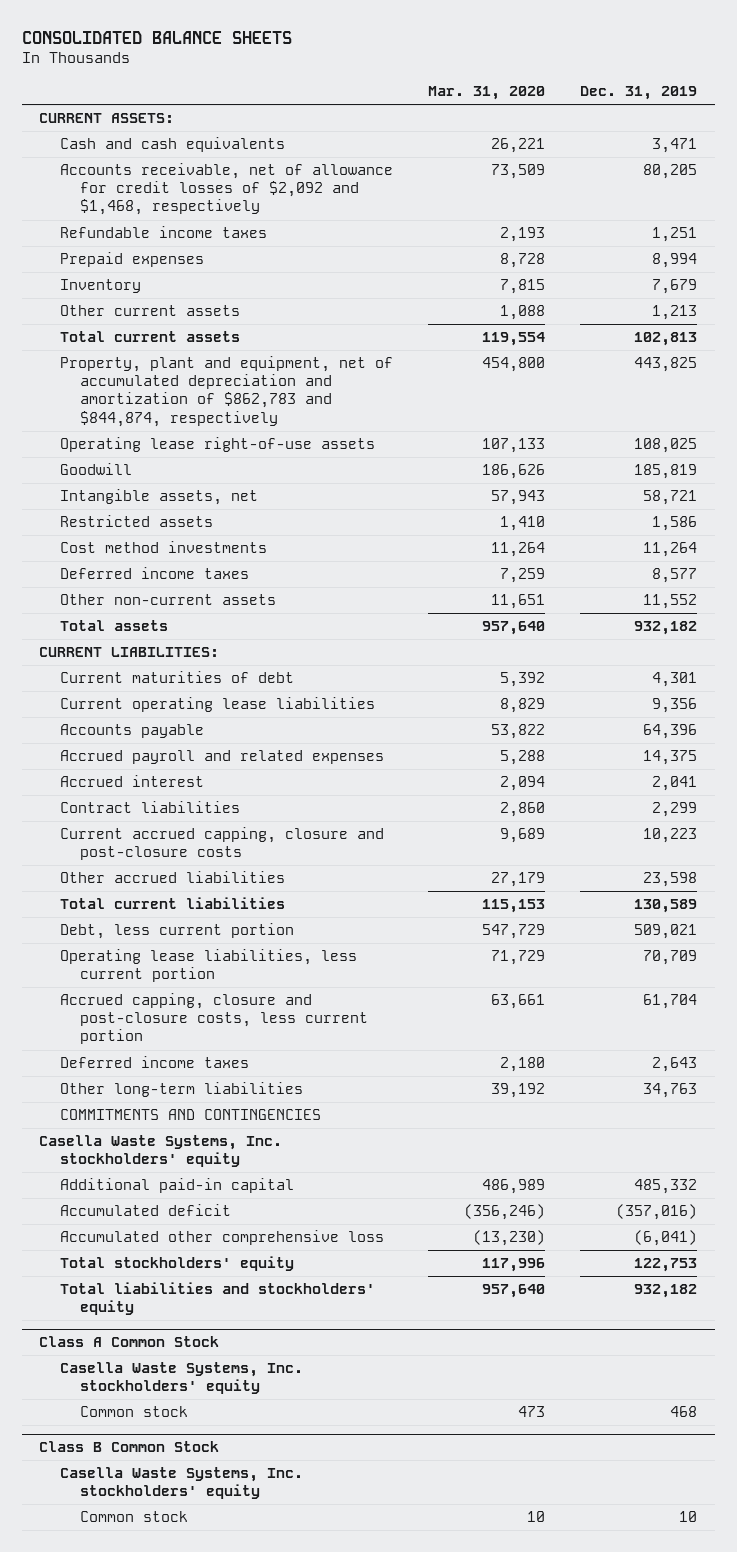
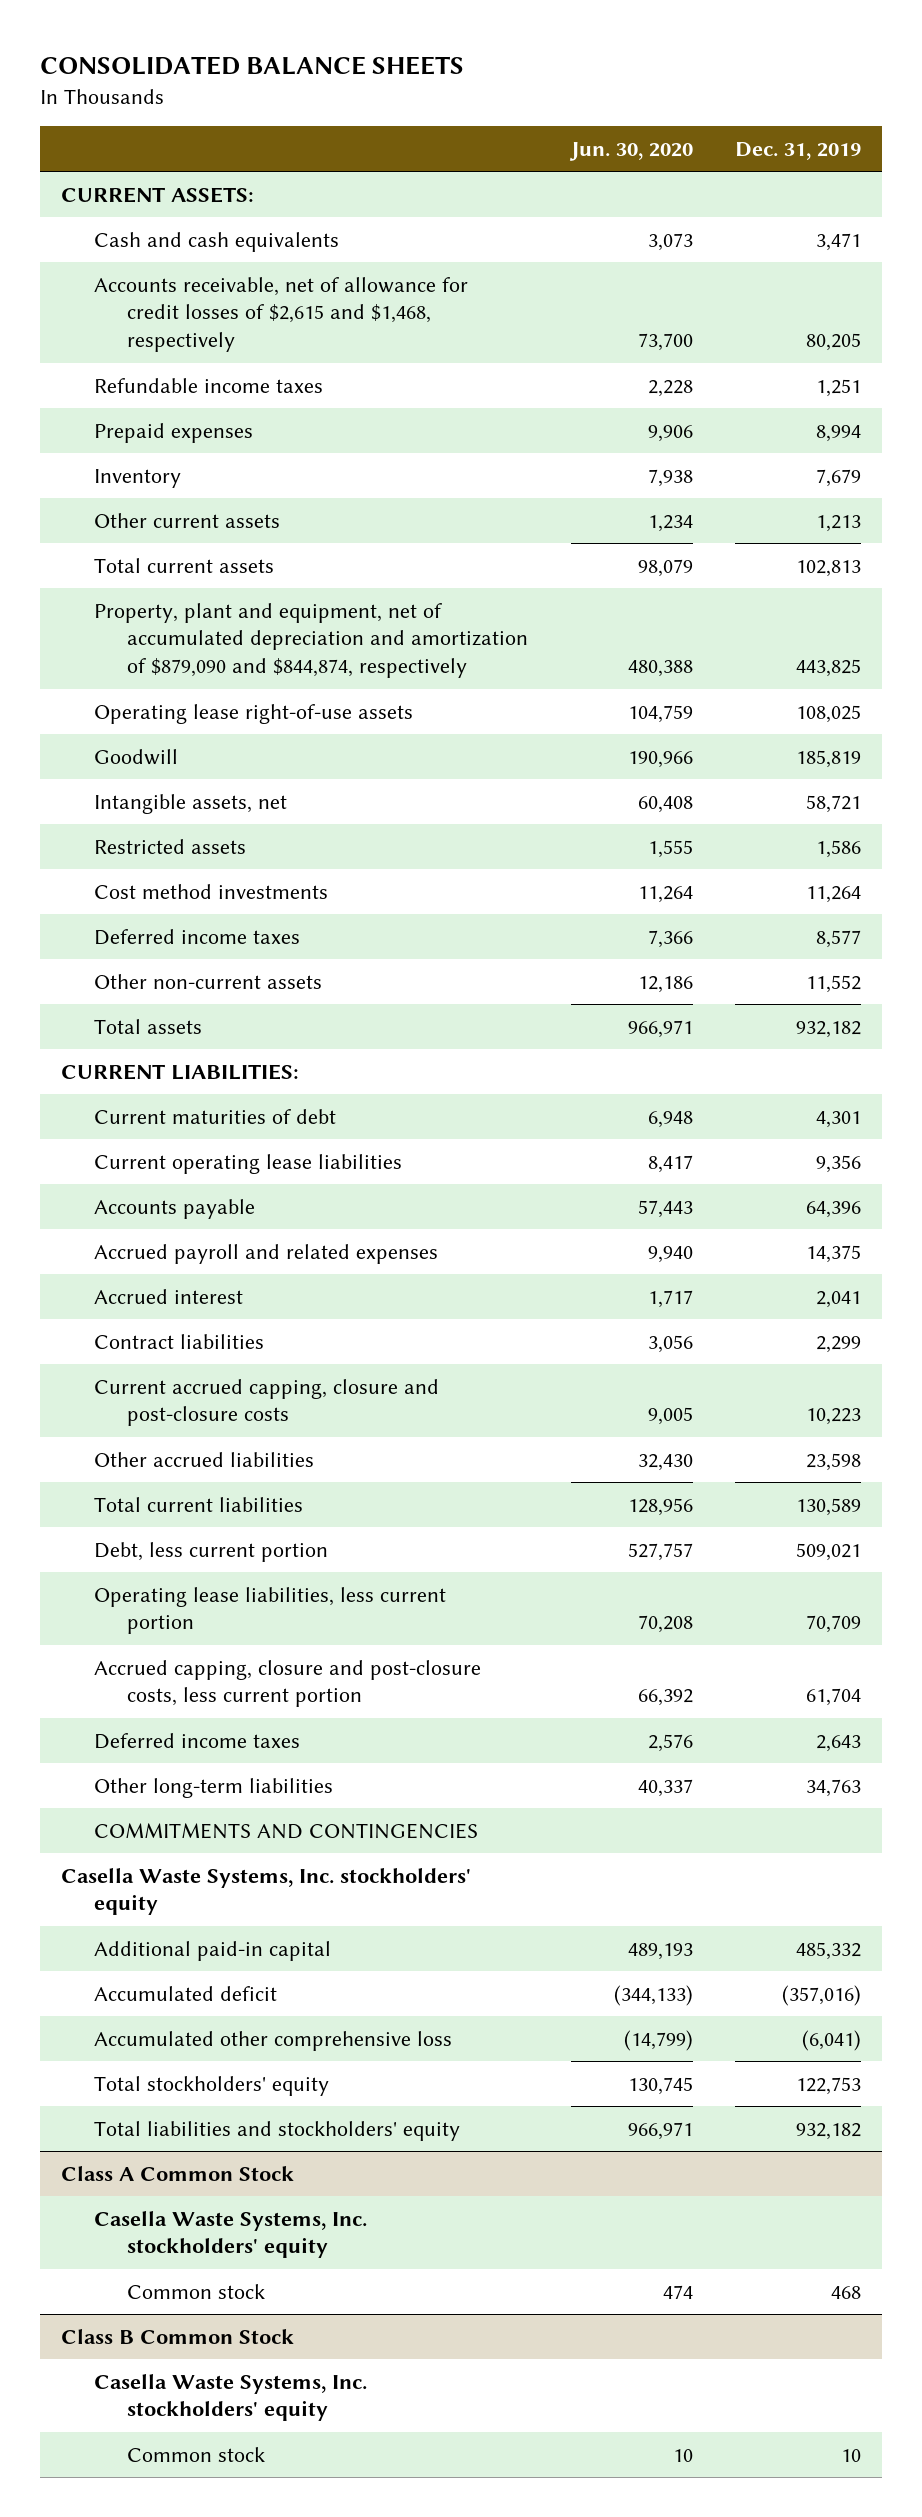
[428,85,546,100] Mar. 31, 2020 -> none
none -> [568,141,693,161] Jun. 30, 2020
[59,163,393,216] Accounts receivable, net of allowance for credit losses of $2,092 and $1,468, respectively -> [94,276,469,353] Accounts receivable, net of allowance for credit losses of $2,615 and $1,468, respectively
[59,356,393,427] Property, plant and equipment, net of accumulated depreciation and amortization of $862,783 and $844,874, respectively -> [94,602,529,679] Property, plant and equipment, net of accumulated depreciation and amortization of $879,090 and $844,874, respectively

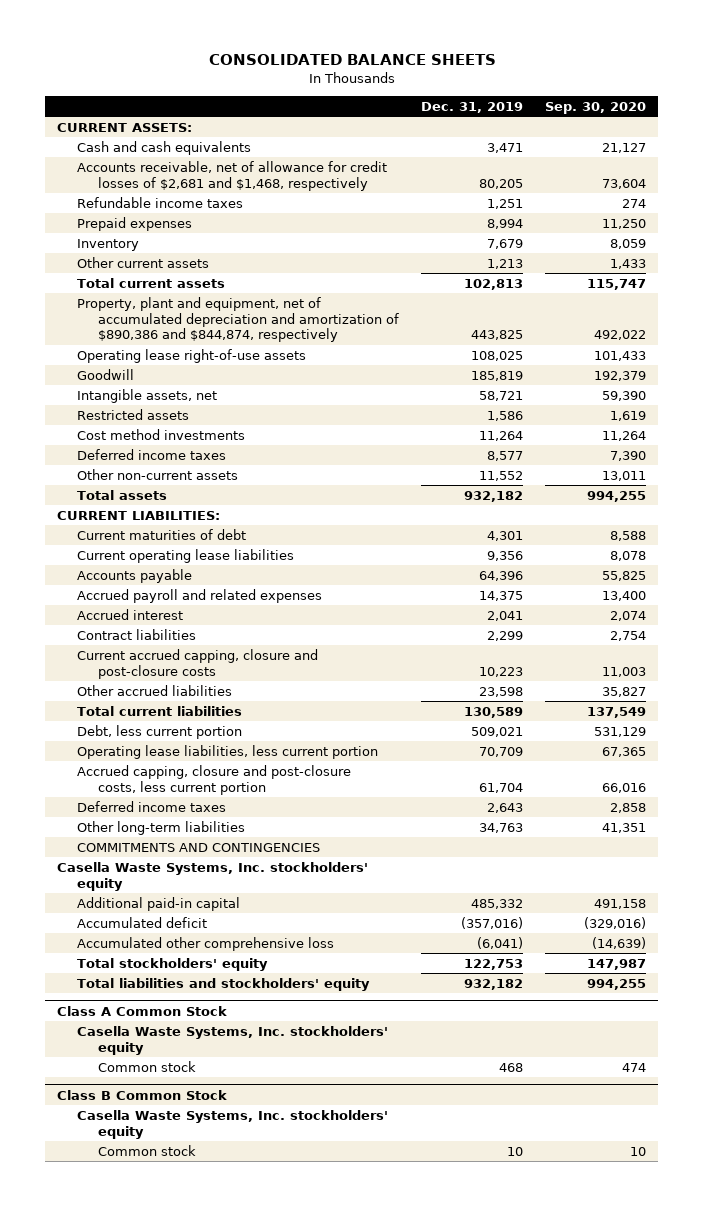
[568,141,693,161] Jun. 30, 2020 -> none
none -> [545,101,647,114] Sep. 30, 2020
[94,276,469,353] Accounts receivable, net of allowance for credit losses of $2,615 and $1,468, respectively -> [77,160,388,191] Accounts receivable, net of allowance for credit losses of $2,681 and $1,468, respectively
[94,602,529,679] Property, plant and equipment, net of accumulated depreciation and amortization of $879,090 and $844,874, respectively -> [77,296,399,343] Property, plant and equipment, net of accumulated depreciation and amortization of $890,386 and $844,874, respectively

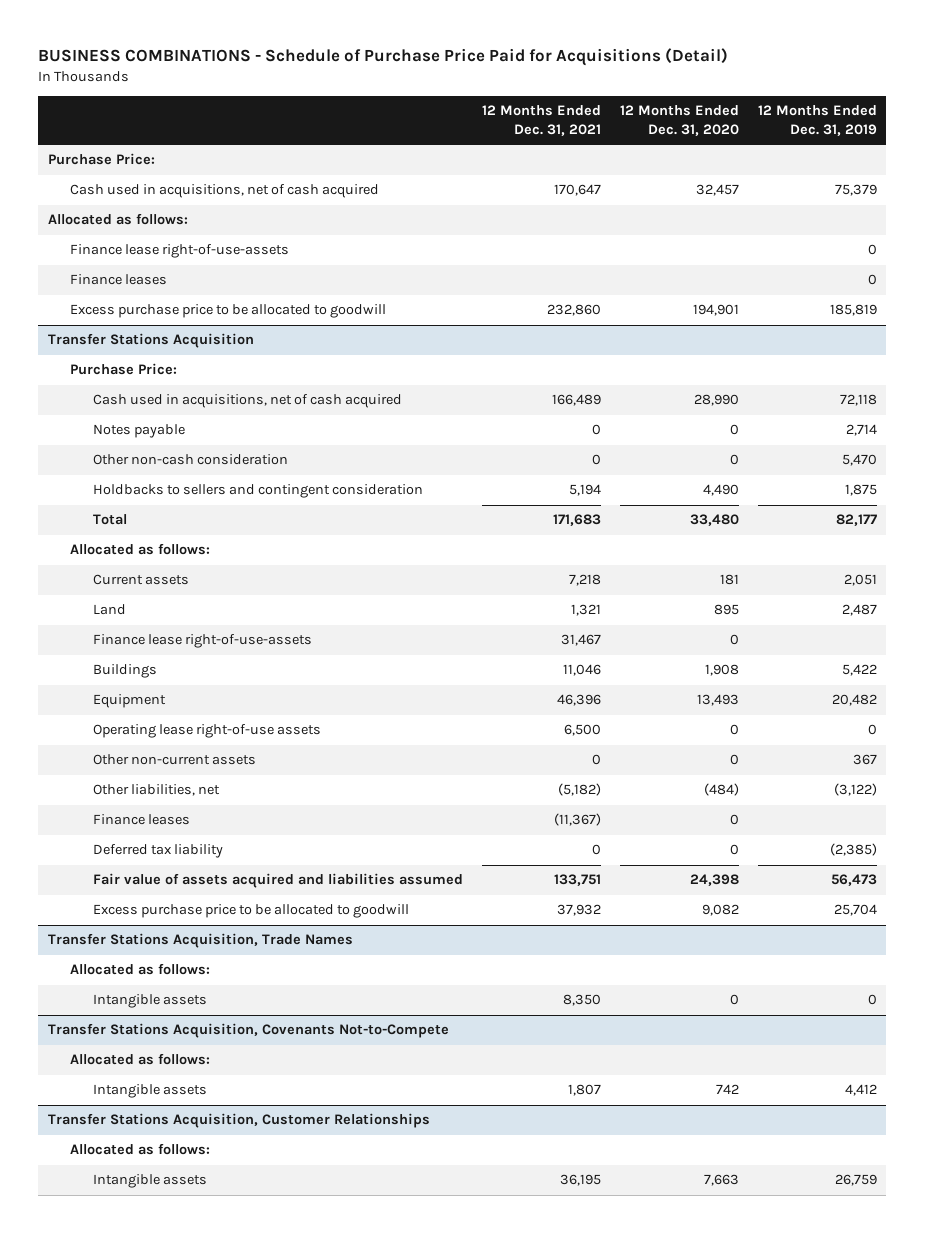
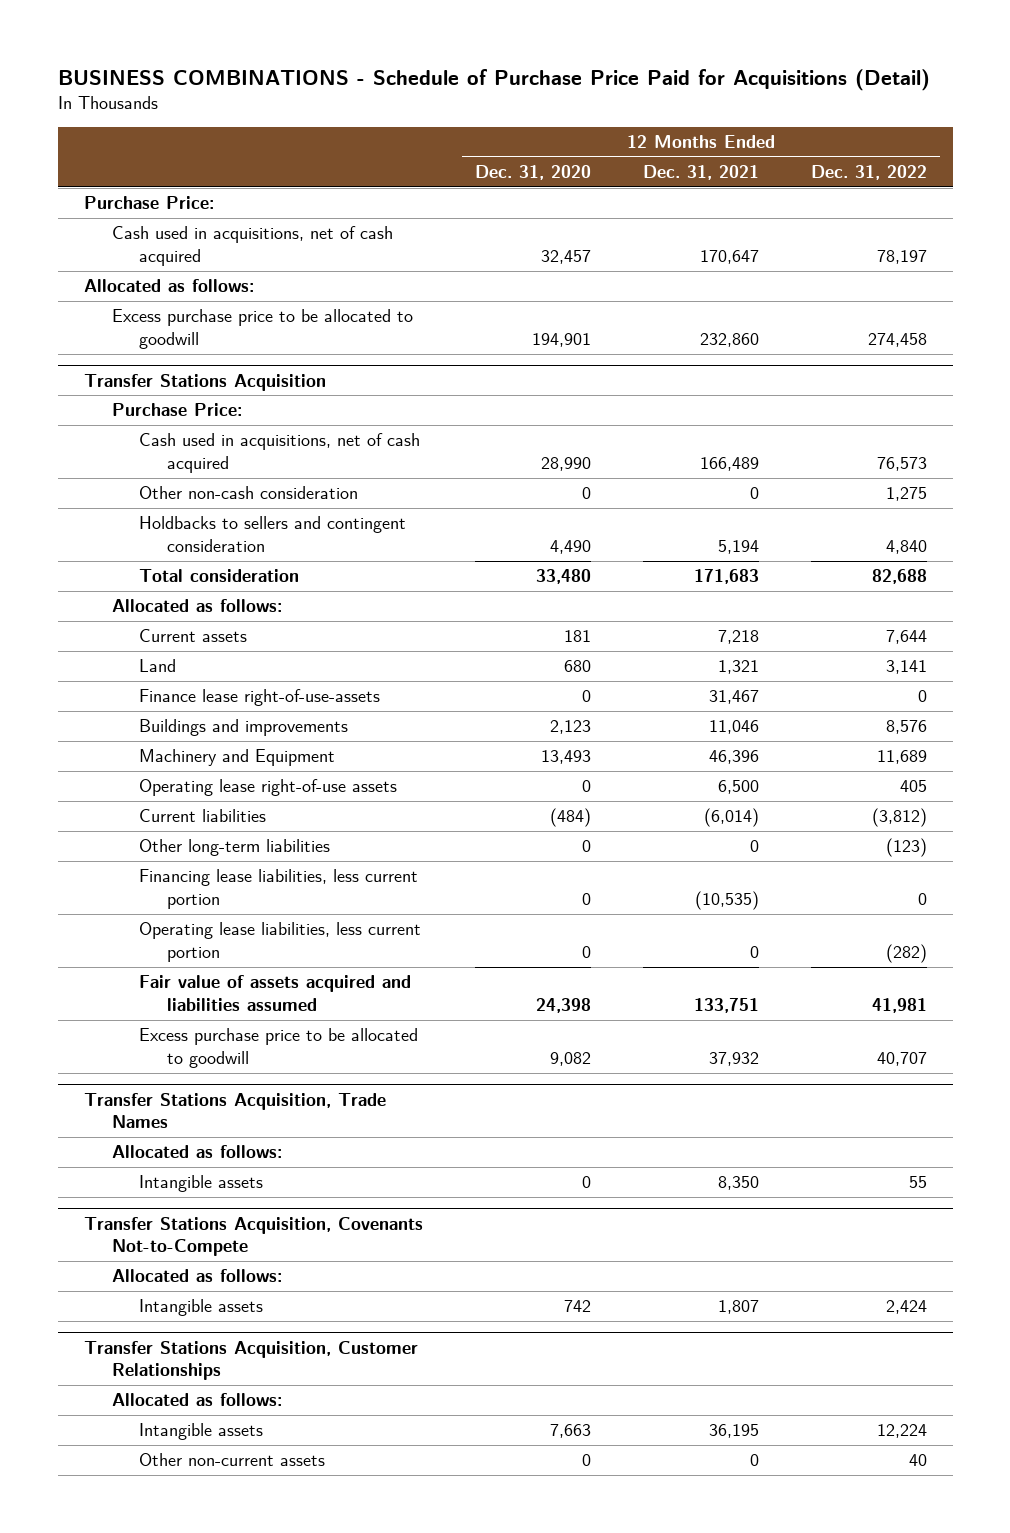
[757,105,877,137] 12 Months Ended Dec. 31, 2019 -> none
none -> [810,164,927,180] Dec. 31, 2022
[70,244,290,259] Finance lease right-of-use-assets -> none
[70,274,168,286] Finance leases -> none
[92,424,185,439] Notes payable -> none
[92,514,127,526] Total -> [139,569,300,583] Total consideration
[713,604,739,616] 895 -> [563,660,591,673] 680
[92,664,157,679] Buildings -> [139,719,349,737] Buildings and improvements
[704,664,739,677] 1,908 -> [549,720,591,735] 2,123
[92,694,166,709] Equipment -> [139,749,336,767] Machinery and Equipment
[92,754,256,766] Other non-current assets -> none
[92,784,220,797] Other liabilities, net -> none
[92,814,190,826] Finance leases -> none
[92,844,223,859] Deferred tax liability -> none
none -> [139,809,267,823] Current liabilities
none -> [139,839,331,857] Other long-term liabilities
none -> [139,869,419,910] Financing lease liabilities, less current portion
none -> [139,922,422,963] Operating lease liabilities, less current portion
none -> [139,1453,326,1467] Other non-current assets

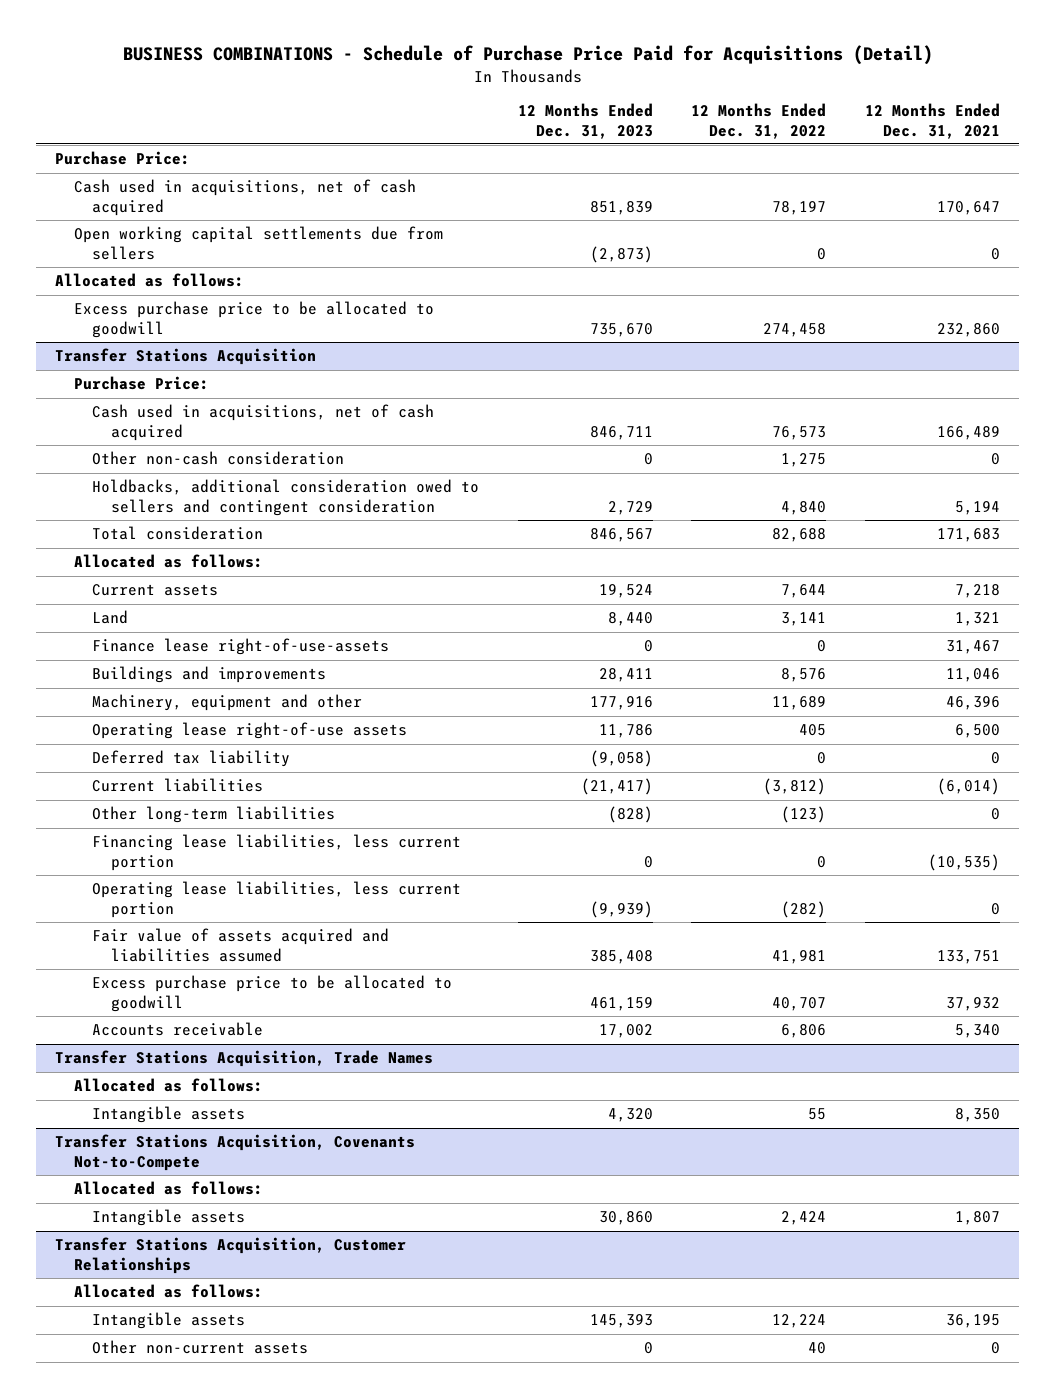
[474,164,591,180] Dec. 31, 2020 -> none
none -> [517,103,653,139] 12 Months Ended Dec. 31, 2023
none -> [73,226,443,260] Open working capital settlements due from sellers
[139,516,407,553] Holdbacks to sellers and contingent consideration -> [92,479,480,516] Holdbacks, additional consideration owed to sellers and contingent consideration
[139,749,336,767] Machinery and Equipment -> [92,694,363,712] Machinery, equipment and other
none -> [92,750,291,768] Deferred tax liability
none -> [92,1022,264,1037] Accounts receivable

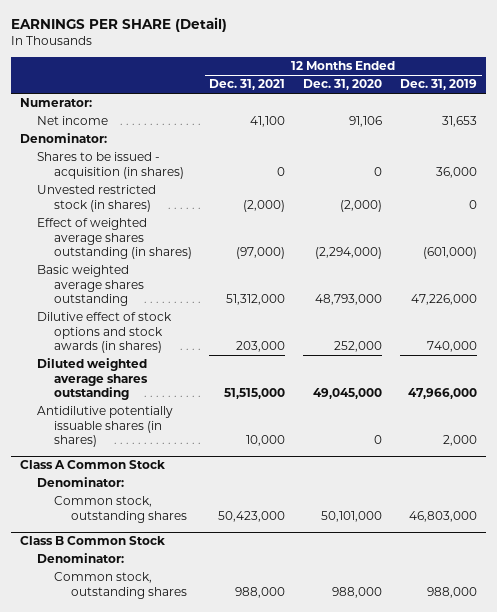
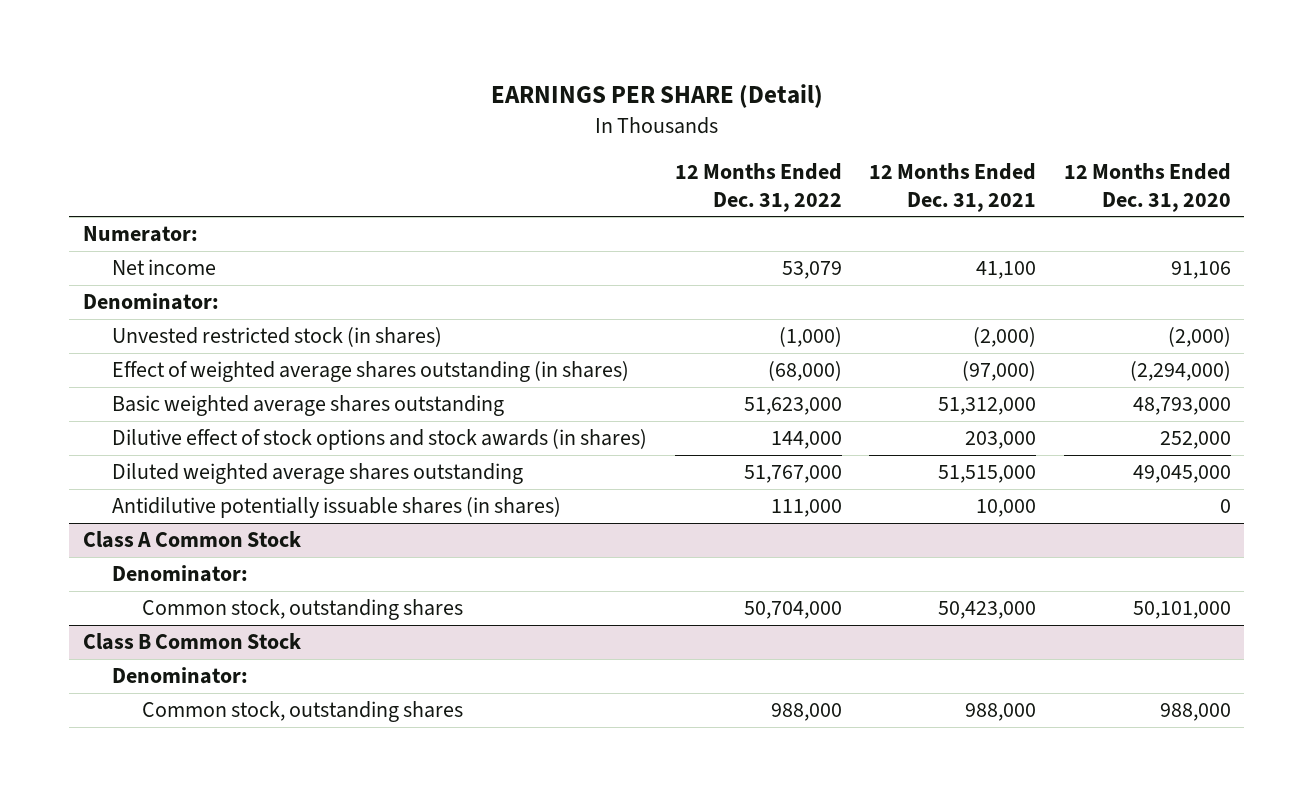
[400,79,478,91] Dec. 31, 2019 -> none
none -> [674,162,842,212] 12 Months Ended Dec. 31, 2022
[36,152,184,179] Shares to be issued - acquisition (in shares) -> none

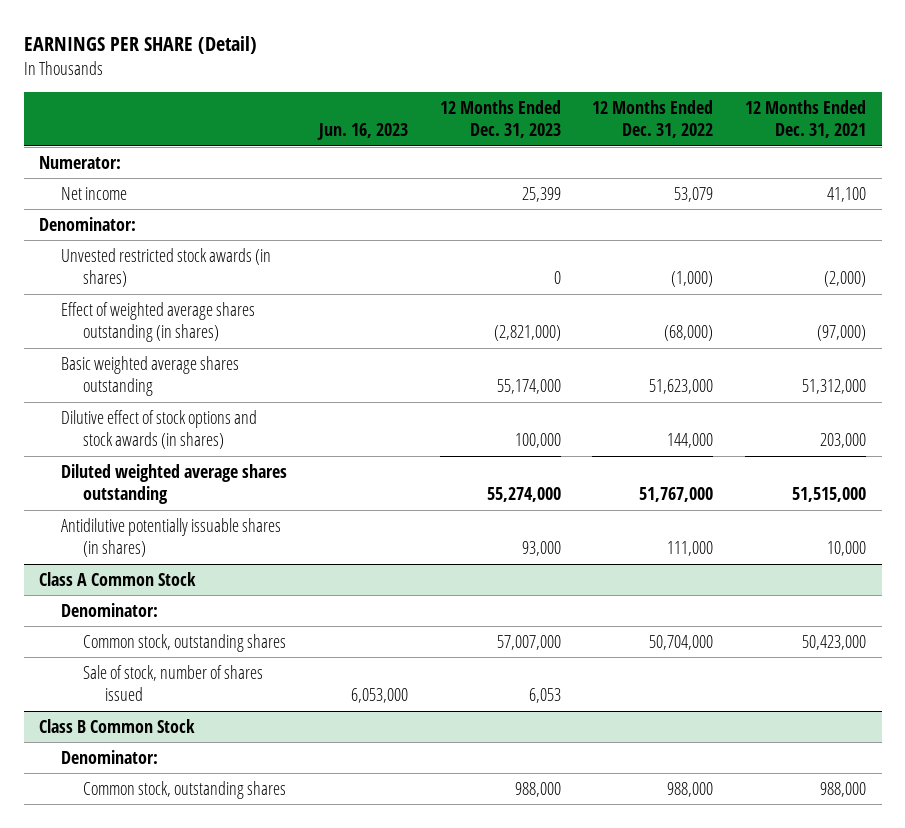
[1063,162,1231,212] 12 Months Ended Dec. 31, 2020 -> none
none -> [316,123,408,141] Jun. 16, 2023
none -> [439,99,561,139] 12 Months Ended Dec. 31, 2023
[112,327,443,348] Unvested restricted stock (in shares) -> [61,247,272,288] Unvested restricted stock awards (in shares)
none -> [83,664,264,702] Sale of stock, number of shares issued

